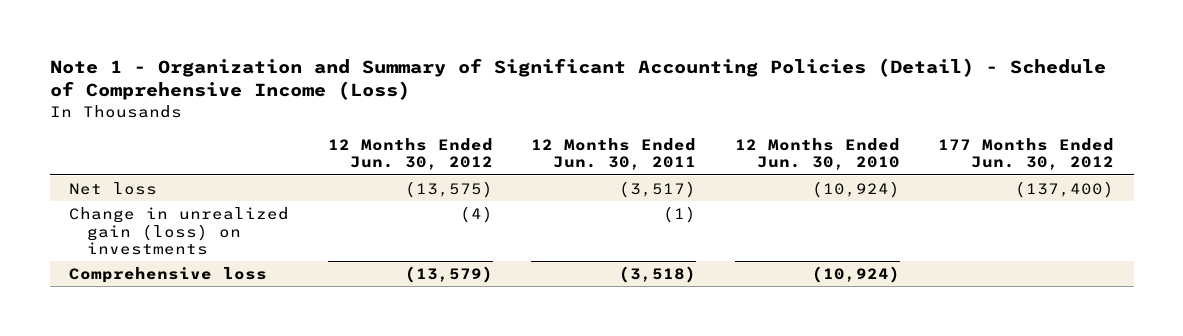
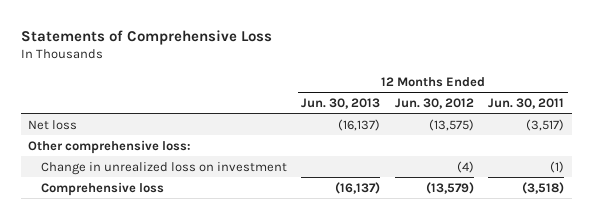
[49,58,1106,101] Note 1 - Organization and Summary of Significant Accounting Policies (Detail) - Schedule of Comprehensive Income (Loss) -> [20,29,272,45] Statements of Comprehensive Loss
[734,137,900,171] 12 Months Ended Jun. 30, 2010 -> none
[938,137,1115,171] 177 Months Ended Jun. 30, 2012 -> none
none -> [301,97,381,109] Jun. 30, 2013
none -> [28,139,192,154] Other comprehensive loss:
[68,206,289,256] Change in unrealized gain (loss) on investments -> [41,161,288,175] Change in unrealized loss on investment

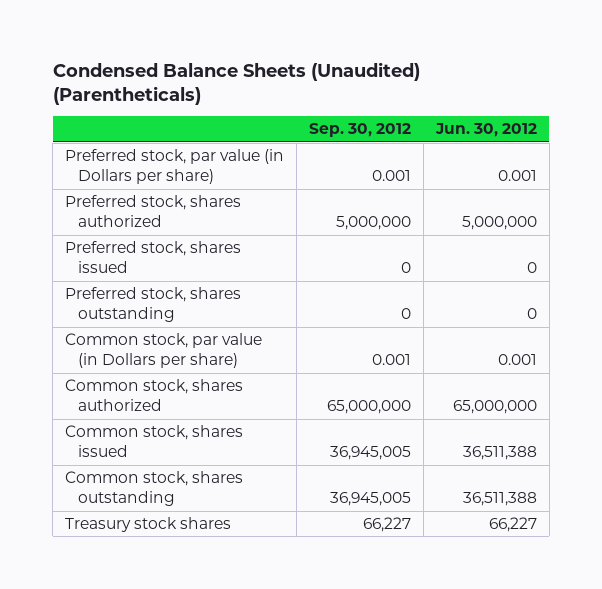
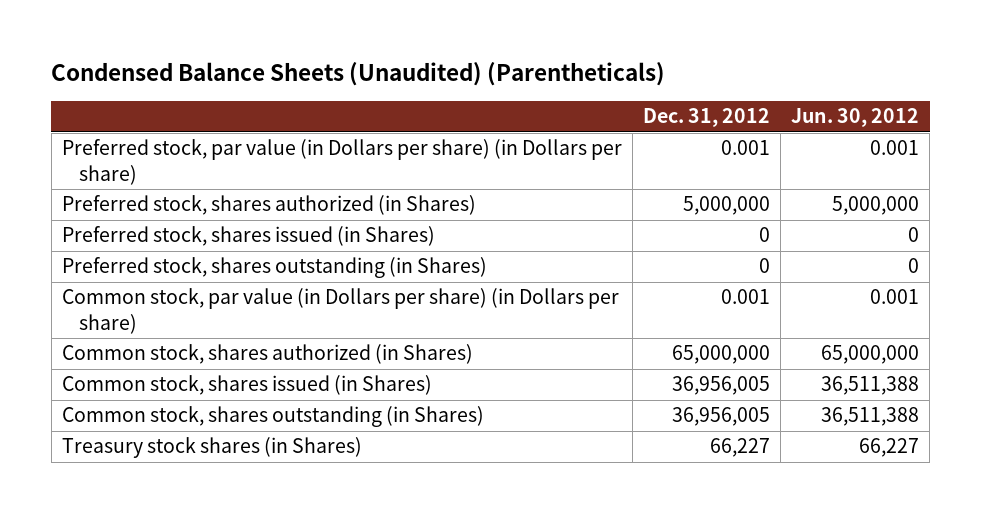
[308,123,411,138] Sep. 30, 2012 -> none
none -> [642,108,770,128] Dec. 31, 2012
[65,149,285,185] Preferred stock, par value (in Dollars per share) -> [61,139,622,185] Preferred stock, par value (in Dollars per share) (in Dollars per share)
[65,195,242,228] Preferred stock, shares authorized -> [61,195,476,216] Preferred stock, shares authorized (in Shares)
[65,241,242,274] Preferred stock, shares issued -> [61,226,435,247] Preferred stock, shares issued (in Shares)
[65,287,242,323] Preferred stock, shares outstanding -> [61,257,487,279] Preferred stock, shares outstanding (in Shares)
[65,333,263,369] Common stock, par value (in Dollars per share) -> [61,288,619,334] Common stock, par value (in Dollars per share) (in Dollars per share)
[65,379,244,412] Common stock, shares authorized -> [61,344,473,365] Common stock, shares authorized (in Shares)
[65,425,244,458] Common stock, shares issued -> [61,375,432,396] Common stock, shares issued (in Shares)
[65,471,244,507] Common stock, shares outstanding -> [61,406,484,428] Common stock, shares outstanding (in Shares)
[65,517,232,533] Treasury stock shares -> [61,437,362,459] Treasury stock shares (in Shares)

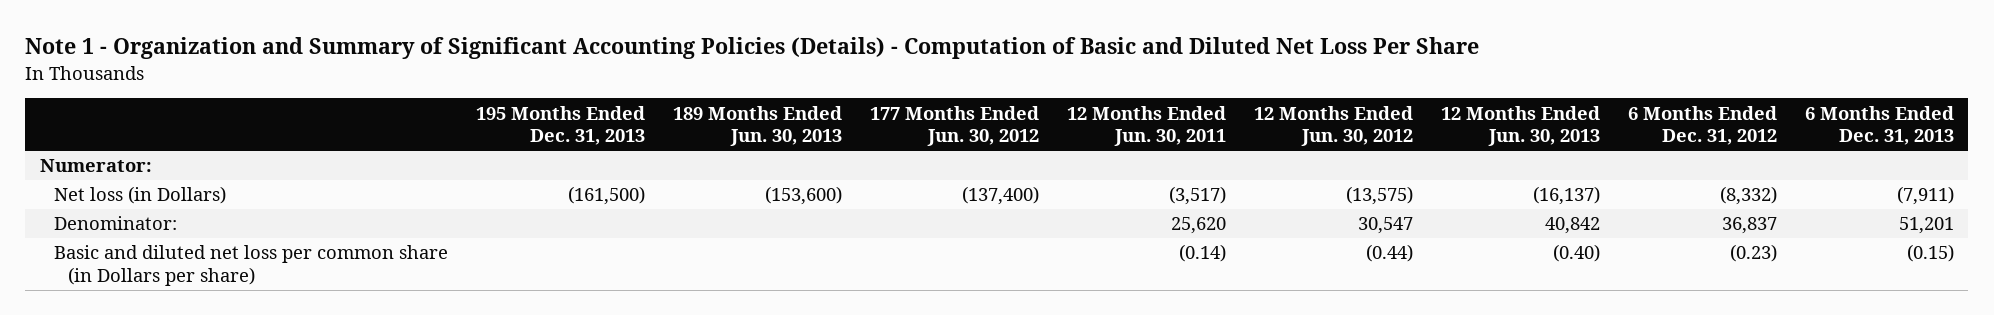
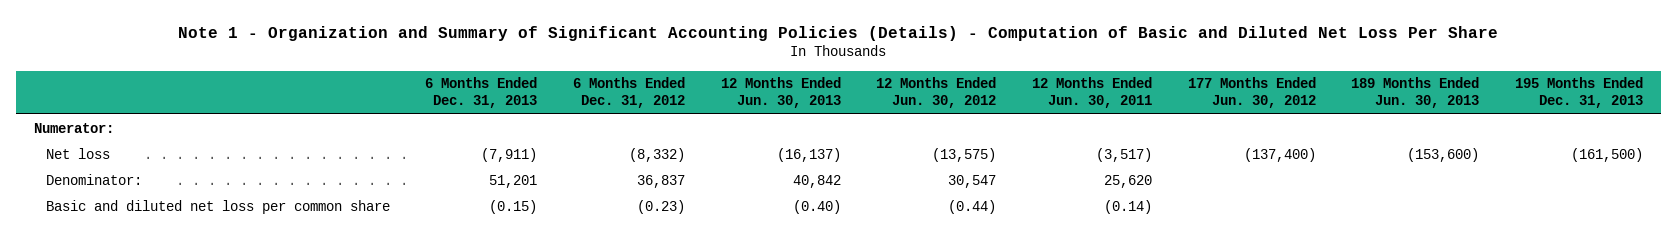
[53,186,226,205] Net loss (in Dollars) -> [45,147,110,159] Net loss
[53,245,448,286] Basic and diluted net loss per common share (in Dollars per share) -> [45,199,390,214] Basic and diluted net loss per common share

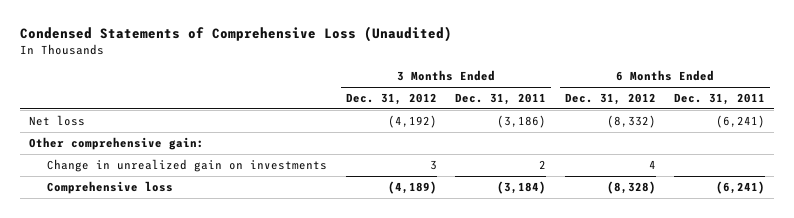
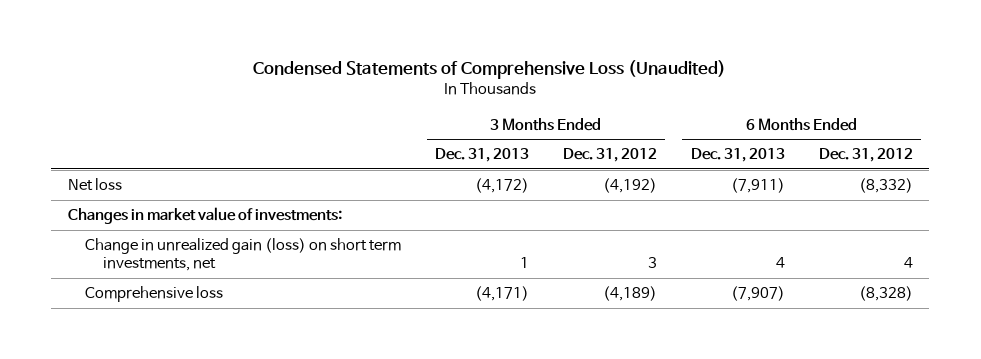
[455,93,547,106] Dec. 31, 2011 -> none
[674,93,766,106] Dec. 31, 2011 -> none
none -> [435,148,530,163] Dec. 31, 2013
none -> [690,148,785,163] Dec. 31, 2013
[29,136,205,150] Other comprehensive gain: -> none
none -> [68,207,343,225] Changes in market value of investments:
[47,158,328,172] Change in unrealized gain on investments -> [85,238,402,272] Change in unrealized gain (loss) on short term investments, net

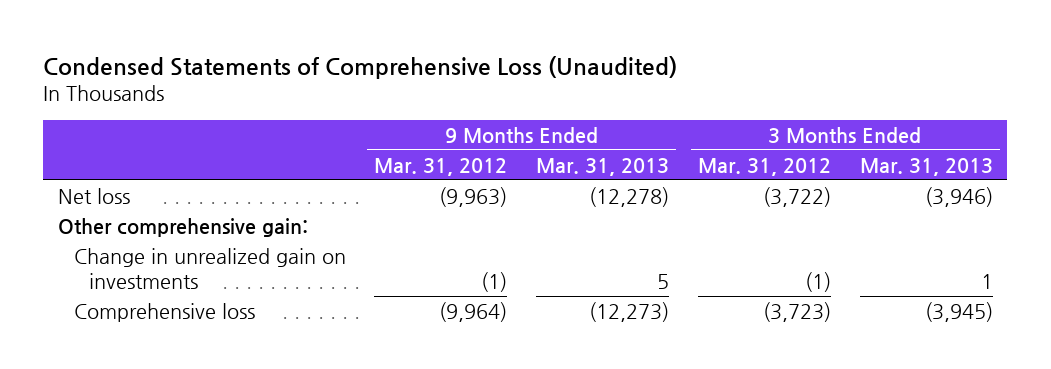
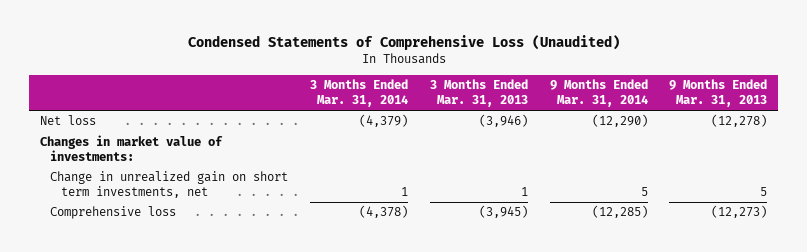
[374,157,508,176] Mar. 31, 2012 -> none
[697,157,831,176] Mar. 31, 2012 -> none
none -> [310,79,409,107] 3 Months Ended Mar. 31, 2014
none -> [549,79,648,107] 9 Months Ended Mar. 31, 2014
[57,217,308,237] Other comprehensive gain: -> none
none -> [39,135,223,162] Changes in market value of investments:
[73,247,346,289] Change in unrealized gain on investments -> [50,171,289,199] Change in unrealized gain on short term investments, net

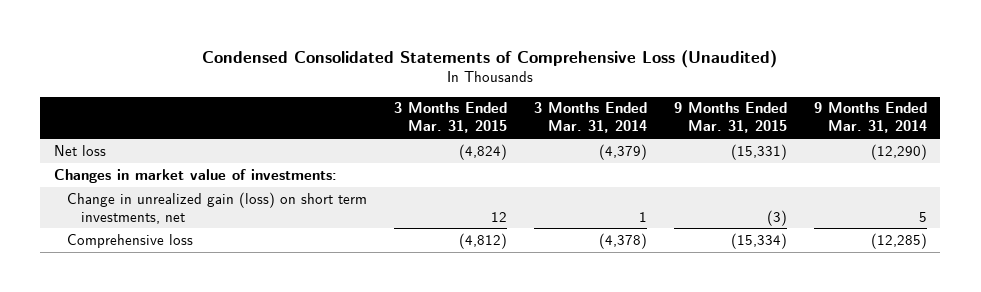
[187,35,620,51] Condensed Statements of Comprehensive Loss (Unaudited) -> [202,49,778,68] Condensed Consolidated Statements of Comprehensive Loss (Unaudited)
[429,79,528,107] 3 Months Ended Mar. 31, 2013 -> none
[669,79,768,107] 9 Months Ended Mar. 31, 2013 -> none
none -> [394,102,508,134] 3 Months Ended Mar. 31, 2015
none -> [674,102,788,134] 9 Months Ended Mar. 31, 2015
[50,171,289,199] Change in unrealized gain on short term investments, net -> [67,191,368,224] Change in unrealized gain (loss) on short term investments, net

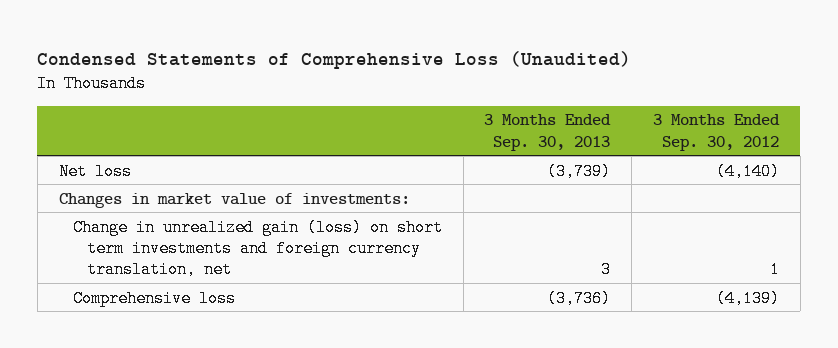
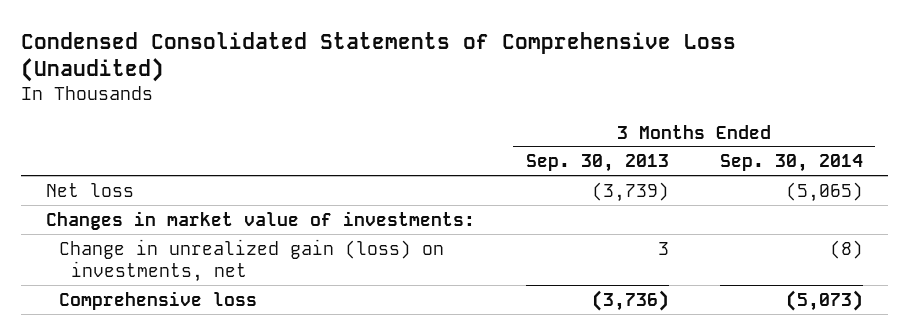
[37,50,632,69] Condensed Statements of Comprehensive Loss (Unaudited) -> [20,31,736,83] Condensed Consolidated Statements of Comprehensive Loss (Unaudited)
[653,114,781,151] 3 Months Ended Sep. 30, 2012 -> none
none -> [719,154,863,173] Sep. 30, 2014
[72,218,443,279] Change in unrealized gain (loss) on short term investments and foreign currency translation, net -> [58,238,444,283] Change in unrealized gain (loss) on investments, net

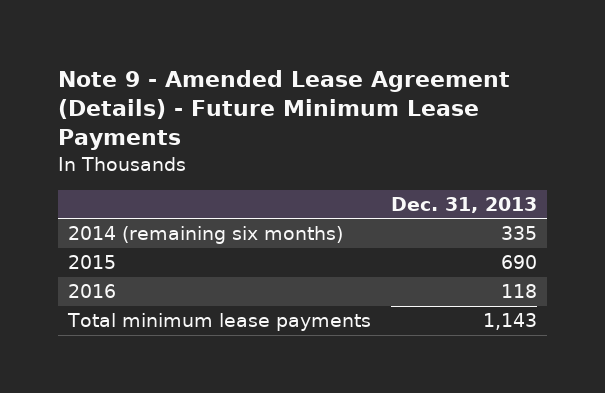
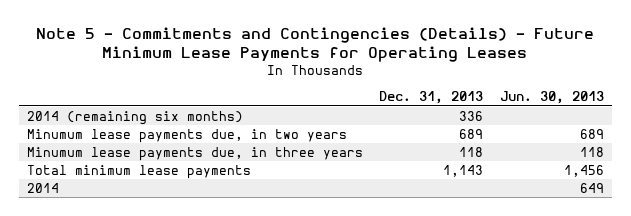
[57,69,510,151] Note 9 - Amended Lease Agreement (Details) - Future Minimum Lease Payments -> [36,26,595,62] Note 5 - Commitments and Contingencies (Details) - Future Minimum Lease Payments for Operating Leases
none -> [499,91,604,105] Jun. 30, 2013
[67,255,116,270] 2015 -> none
[500,226,537,241] 335 -> [459,110,484,121] 336
none -> [27,128,348,143] Minumum lease payments due, in two years
[67,284,116,299] 2016 -> [27,146,364,161] Minumum lease payments due, in three years
none -> [27,182,60,193] 2014

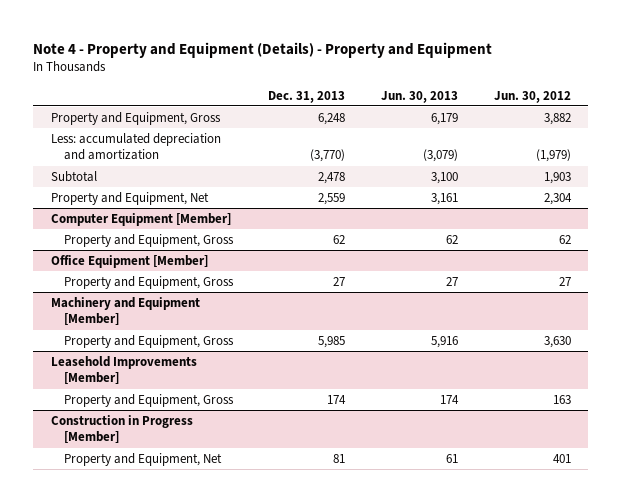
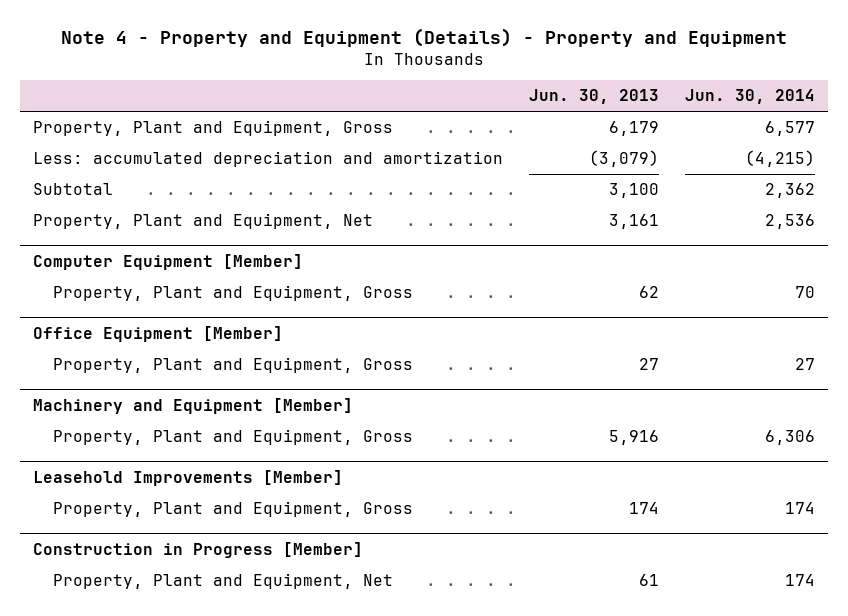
[268,90,346,103] Dec. 31, 2013 -> none
[493,90,571,103] Jun. 30, 2012 -> none
none -> [685,89,816,105] Jun. 30, 2014
[51,112,222,126] Property and Equipment, Gross -> [33,120,394,137] Property, Plant and Equipment, Gross
[51,192,210,206] Property and Equipment, Net -> [33,213,374,230] Property, Plant and Equipment, Net
[63,234,234,248] Property and Equipment, Gross -> [53,285,414,302] Property, Plant and Equipment, Gross
[63,276,234,290] Property and Equipment, Gross -> [53,357,414,374] Property, Plant and Equipment, Gross
[63,335,234,349] Property and Equipment, Gross -> [53,429,414,446] Property, Plant and Equipment, Gross
[63,394,234,408] Property and Equipment, Gross -> [53,501,414,518] Property, Plant and Equipment, Gross
[63,453,222,467] Property and Equipment, Net -> [53,573,394,590] Property, Plant and Equipment, Net

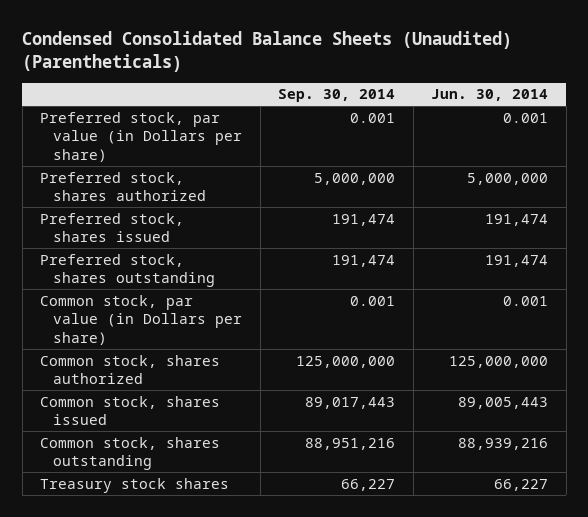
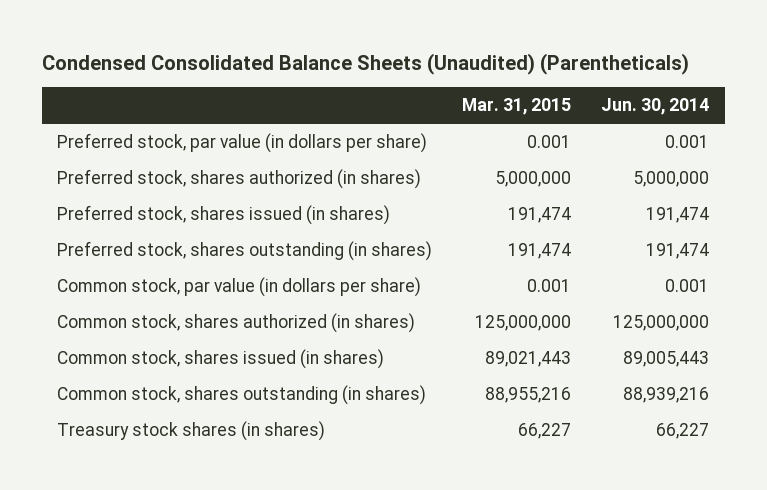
[278,89,396,103] Sep. 30, 2014 -> none
none -> [462,98,572,116] Mar. 31, 2015
[40,111,243,162] Preferred stock, par value (in Dollars per share) -> [57,133,428,154] Preferred stock, par value (in dollars per share)
[40,171,207,202] Preferred stock, shares authorized -> [57,169,422,190] Preferred stock, shares authorized (in shares)
[40,212,185,243] Preferred stock, shares issued -> [57,205,391,226] Preferred stock, shares issued (in shares)
[40,253,216,288] Preferred stock, shares outstanding -> [57,241,433,262] Preferred stock, shares outstanding (in shares)
[40,294,243,345] Common stock, par value (in Dollars per share) -> [57,277,422,298] Common stock, par value (in dollars per share)
[40,354,221,385] Common stock, shares authorized -> [57,313,416,334] Common stock, shares authorized (in shares)
[40,395,221,426] Common stock, shares issued -> [57,349,385,370] Common stock, shares issued (in shares)
[40,436,221,471] Common stock, shares outstanding -> [57,385,427,406] Common stock, shares outstanding (in shares)
[40,477,230,493] Treasury stock shares -> [57,421,326,442] Treasury stock shares (in shares)

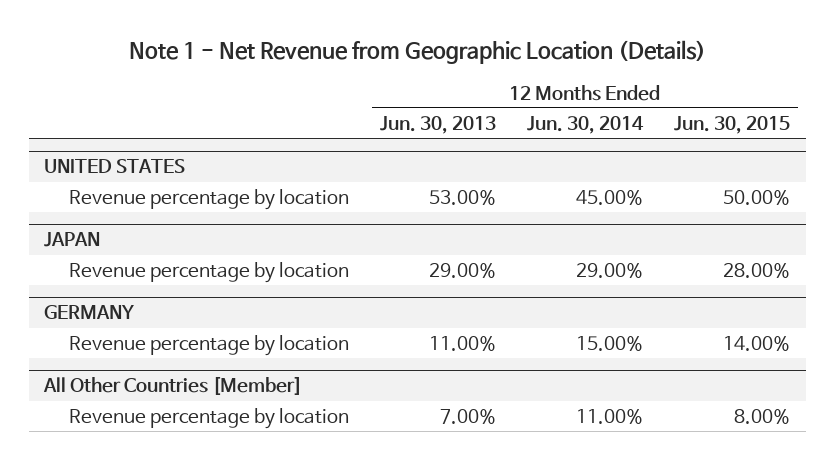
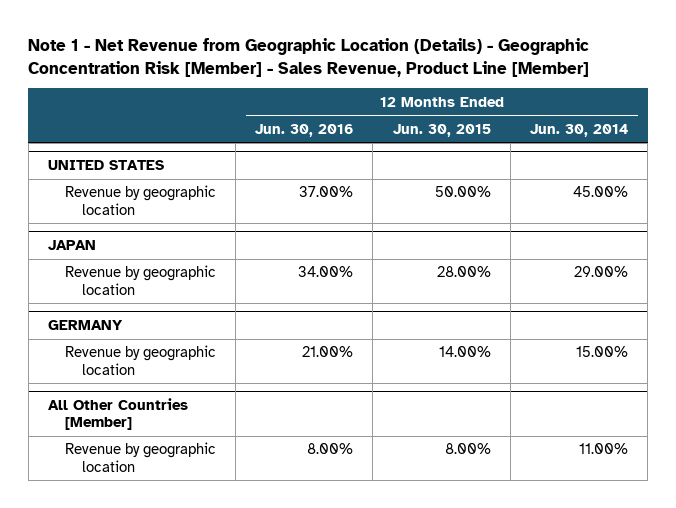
[129,40,707,65] Note 1 - Net Revenue from Geographic Location (Details) -> [28,37,590,77] Note 1 - Net Revenue from Geographic Location (Details) - Geographic Concentration Risk [Member] - Sales Revenue, Product Line [Member]
[380,115,497,134] Jun. 30, 2013 -> none
none -> [255,123,354,137] Jun. 30, 2016
[69,189,350,211] Revenue percentage by location -> [65,185,217,215] Revenue by geographic location
[69,262,350,284] Revenue percentage by location -> [65,265,217,295] Revenue by geographic location
[69,335,350,357] Revenue percentage by location -> [65,345,217,375] Revenue by geographic location
[69,408,350,430] Revenue percentage by location -> [65,442,217,472] Revenue by geographic location

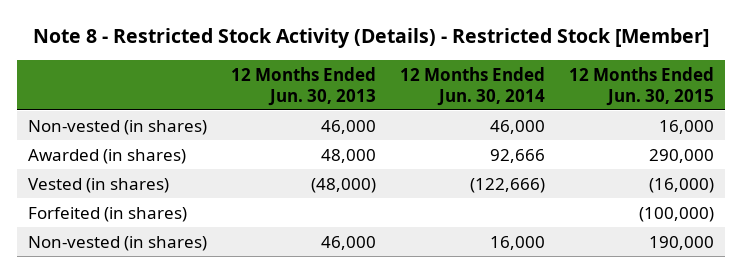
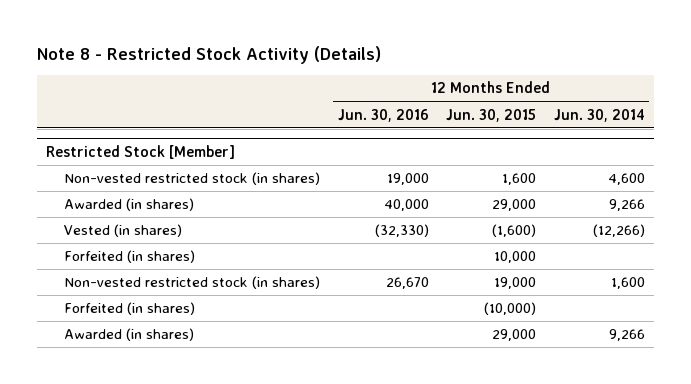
[32,28,709,49] Note 8 - Restricted Stock Activity (Details) - Restricted Stock [Member] -> [36,46,381,65] Note 8 - Restricted Stock Activity (Details)
[231,66,377,106] 12 Months Ended Jun. 30, 2013 -> none
none -> [337,108,429,122] Jun. 30, 2016
none -> [45,144,235,159] Restricted Stock [Member]
[28,119,208,135] Non-vested (in shares) -> [64,172,321,186] Non-vested restricted stock (in shares)
[489,119,545,134] 46,000 -> [608,173,646,186] 4,600
[658,119,714,134] 16,000 -> [502,173,537,186] 1,600
[489,148,545,163] 92,666 -> [609,199,646,212] 9,266
[648,148,714,163] 290,000 -> [492,199,537,212] 29,000
[469,177,545,193] (122,666) -> [593,224,646,238] (12,266)
[648,177,714,193] (16,000) -> [492,224,537,238] (1,600)
[638,206,714,222] (100,000) -> [494,251,537,264] 10,000
[28,235,208,251] Non-vested (in shares) -> [64,276,321,290] Non-vested restricted stock (in shares)
[489,235,545,250] 16,000 -> [611,277,646,290] 1,600
[648,235,714,250] 190,000 -> [494,277,537,290] 19,000
none -> [64,302,196,316] Forfeited (in shares)
none -> [64,328,195,342] Awarded (in shares)

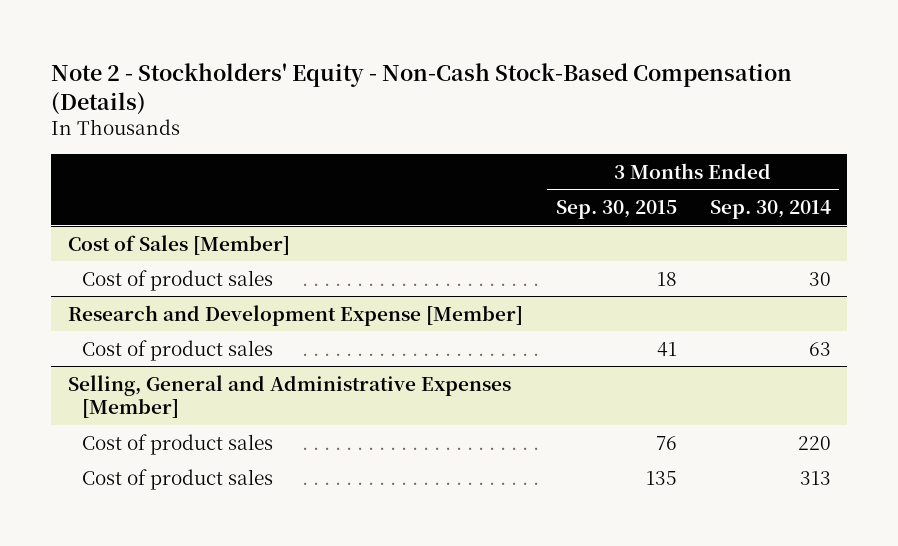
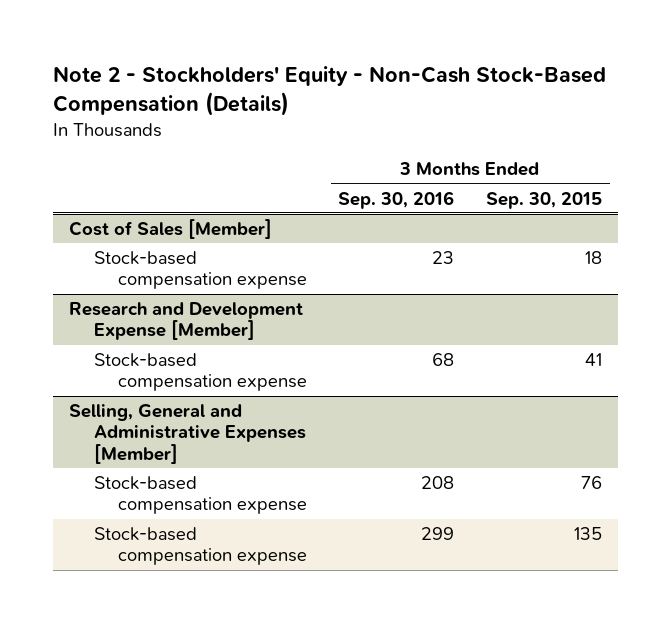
[709,200,831,220] Sep. 30, 2014 -> none
none -> [338,190,455,209] Sep. 30, 2016
[81,269,273,291] Cost of product sales -> none
none -> [93,250,307,290] Stock-based compensation expense
[81,339,273,361] Cost of product sales -> none
none -> [93,352,307,392] Stock-based compensation expense
[81,433,273,455] Cost of product sales -> none
none -> [93,475,307,515] Stock-based compensation expense
[81,468,273,490] Cost of product sales -> [93,526,307,566] Stock-based compensation expense

